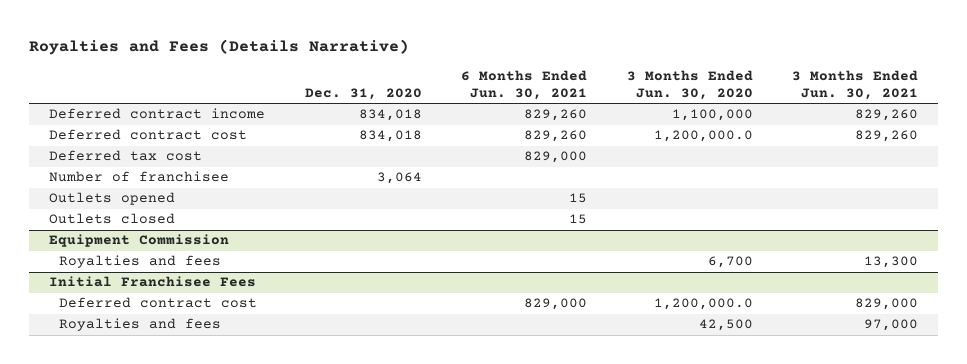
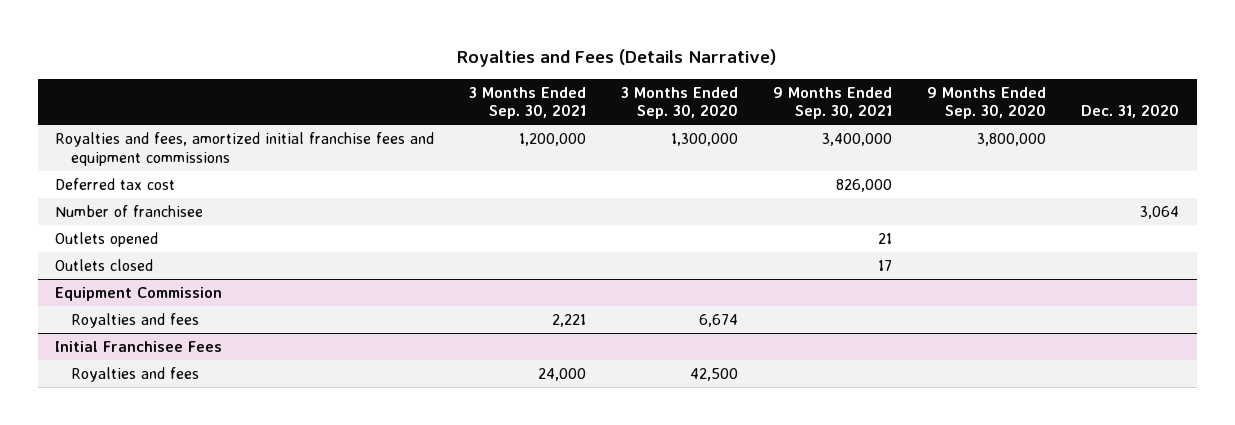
[461,70,588,100] 6 Months Ended Jun. 30, 2021 -> none
[626,70,753,100] 3 Months Ended Jun. 30, 2020 -> none
[792,70,919,100] 3 Months Ended Jun. 30, 2021 -> none
none -> [469,86,587,120] 3 Months Ended Sep. 30, 2021
none -> [621,86,739,120] 3 Months Ended Sep. 30, 2020
none -> [773,86,893,120] 9 Months Ended Sep. 30, 2021
none -> [927,86,1047,120] 9 Months Ended Sep. 30, 2020
[49,108,266,120] Deferred contract income -> none
[49,129,248,141] Deferred contract cost -> none
none -> [55,132,435,166] Royalties and fees, amortized initial franchise fees and equipment commissions
[59,297,258,309] Deferred contract cost -> none

